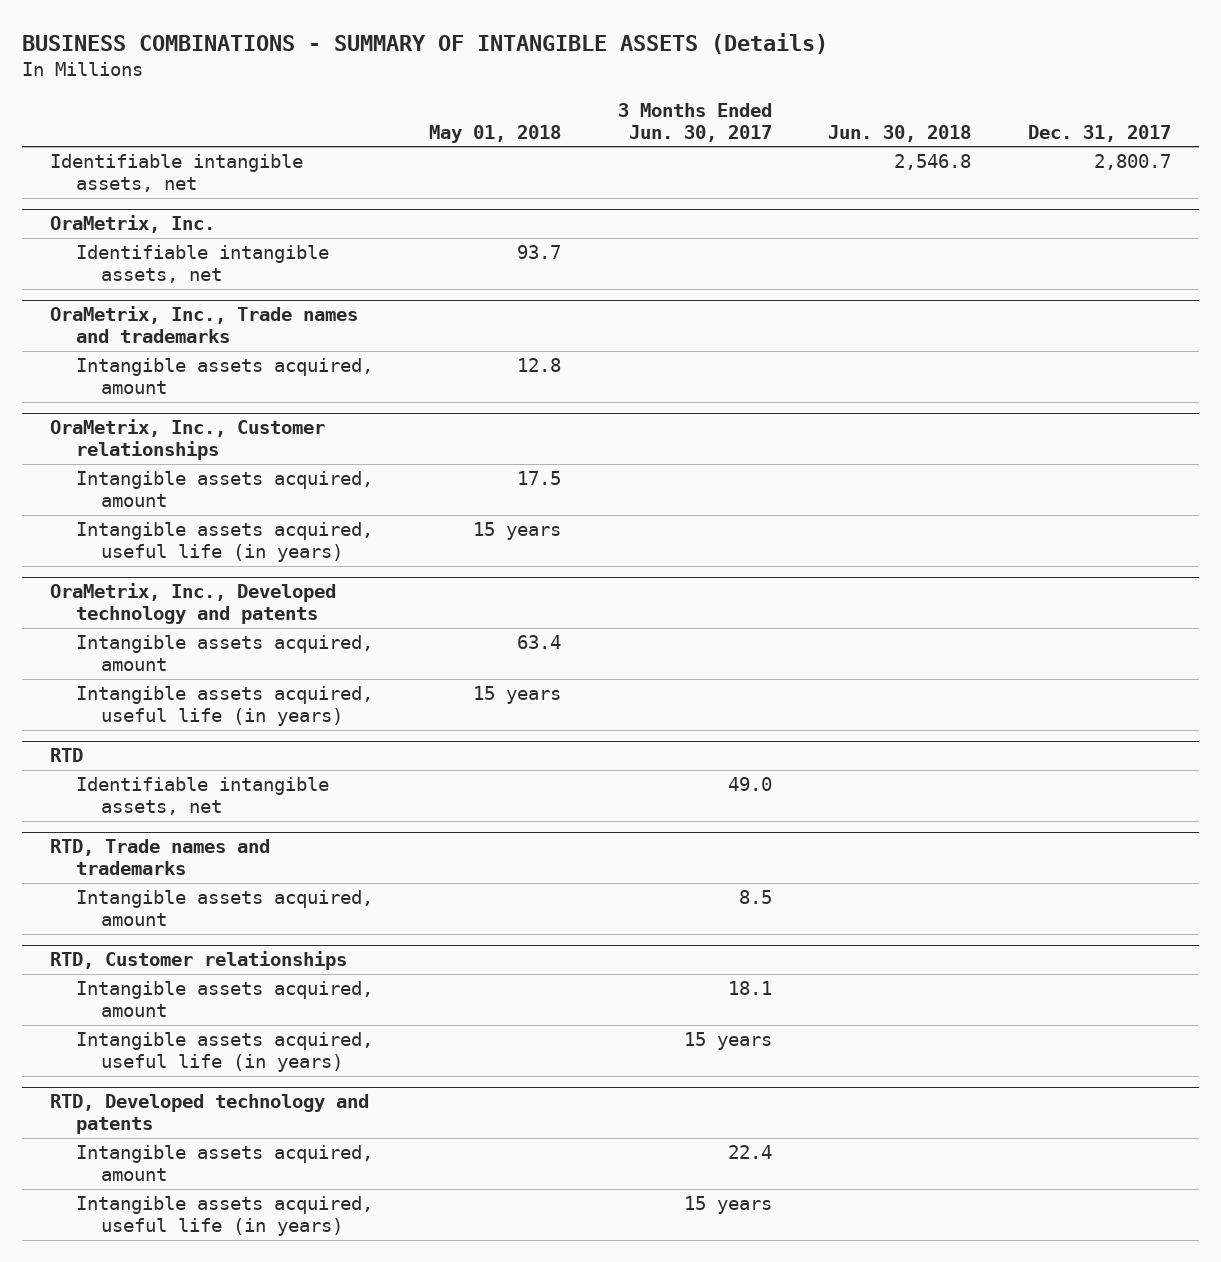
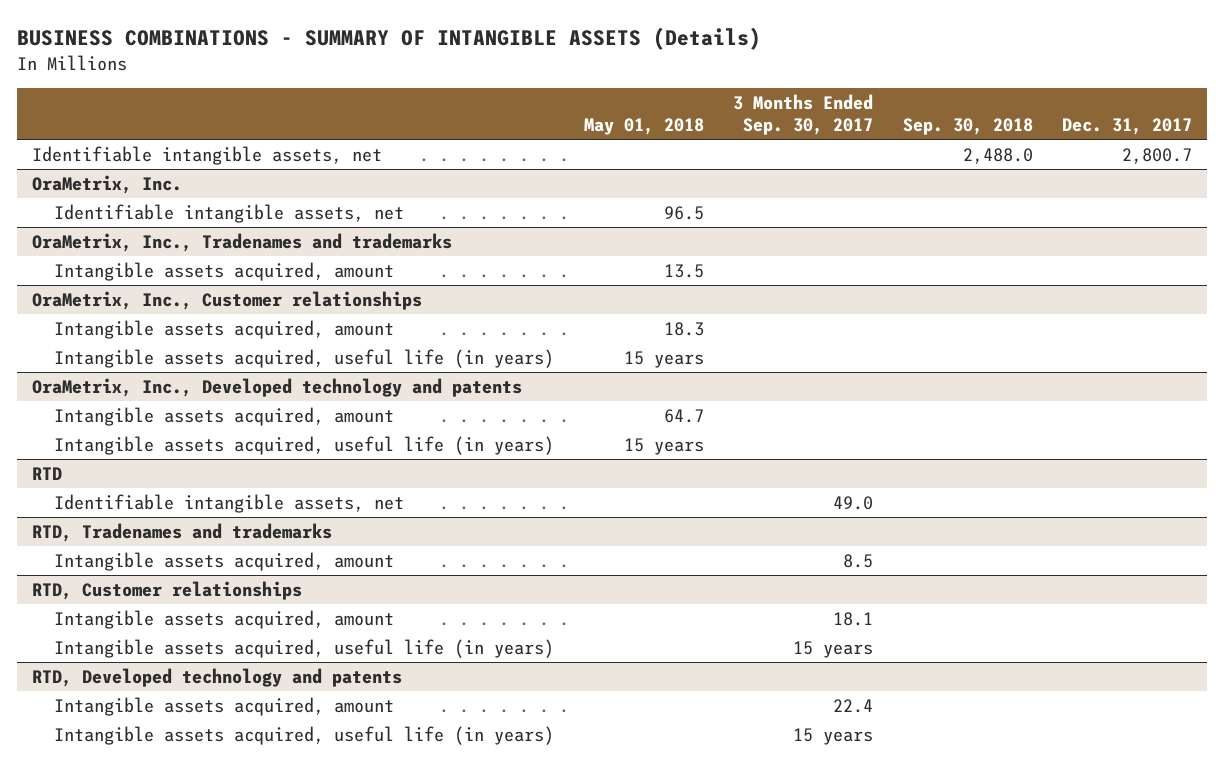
[617,102,772,142] 3 Months Ended Jun. 30, 2017 -> none
[828,124,972,142] Jun. 30, 2018 -> none
none -> [733,93,874,136] 3 Months Ended Sep. 30, 2017
none -> [902,118,1033,136] Sep. 30, 2018
[517,245,562,260] 93.7 -> [663,205,704,220] 96.5
[49,306,358,344] OraMetrix, Inc., Trade names and trademarks -> [32,232,453,252] OraMetrix, Inc., Tradenames and trademarks
[517,358,562,373] 12.8 -> [663,263,704,278] 13.5
[517,471,562,486] 17.5 -> [663,321,704,336] 18.3
[517,635,562,650] 63.4 -> [663,408,704,423] 64.7
[49,839,270,876] RTD, Trade names and trademarks -> [32,522,333,542] RTD, Tradenames and trademarks

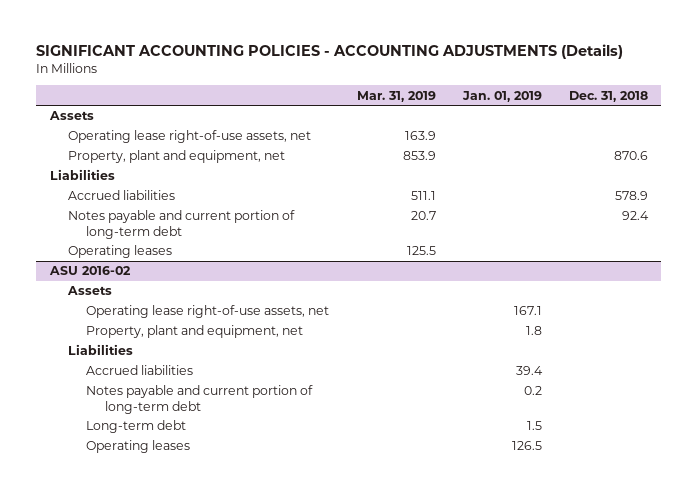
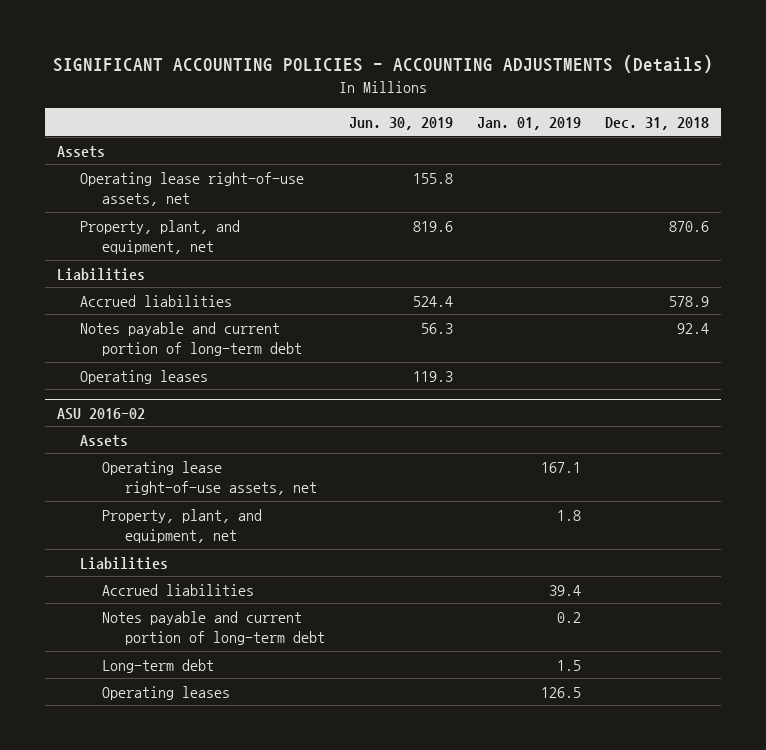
[356,90,436,102] Mar. 31, 2019 -> none
none -> [348,117,453,131] Jun. 30, 2019
[68,150,286,164] Property, plant and equipment, net -> [79,219,240,255] Property, plant, and equipment, net
[86,325,304,339] Property, plant and equipment, net -> [102,508,263,544] Property, plant, and equipment, net

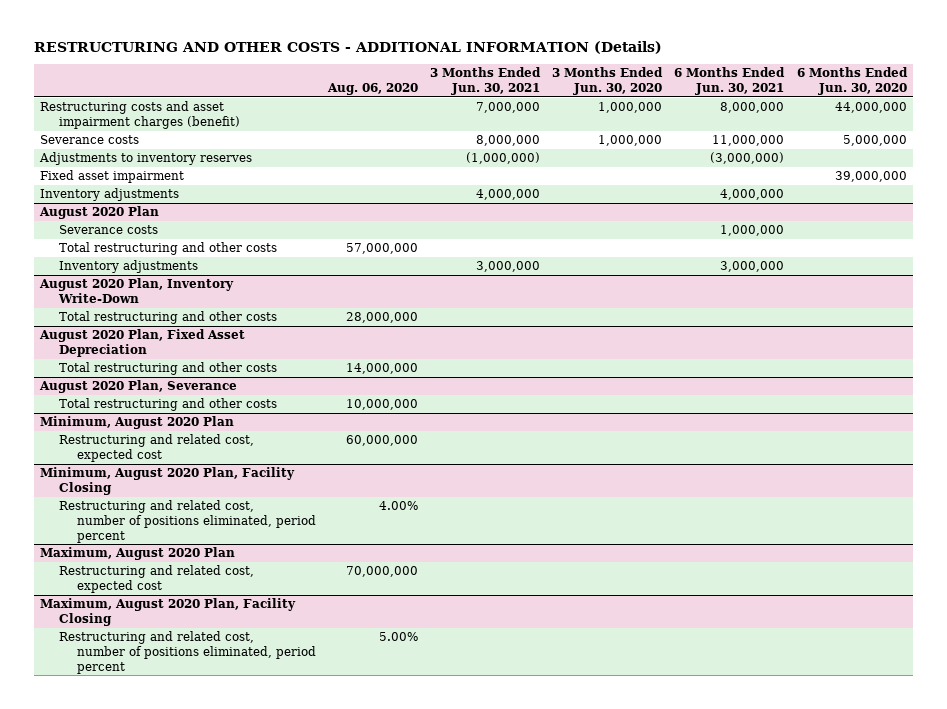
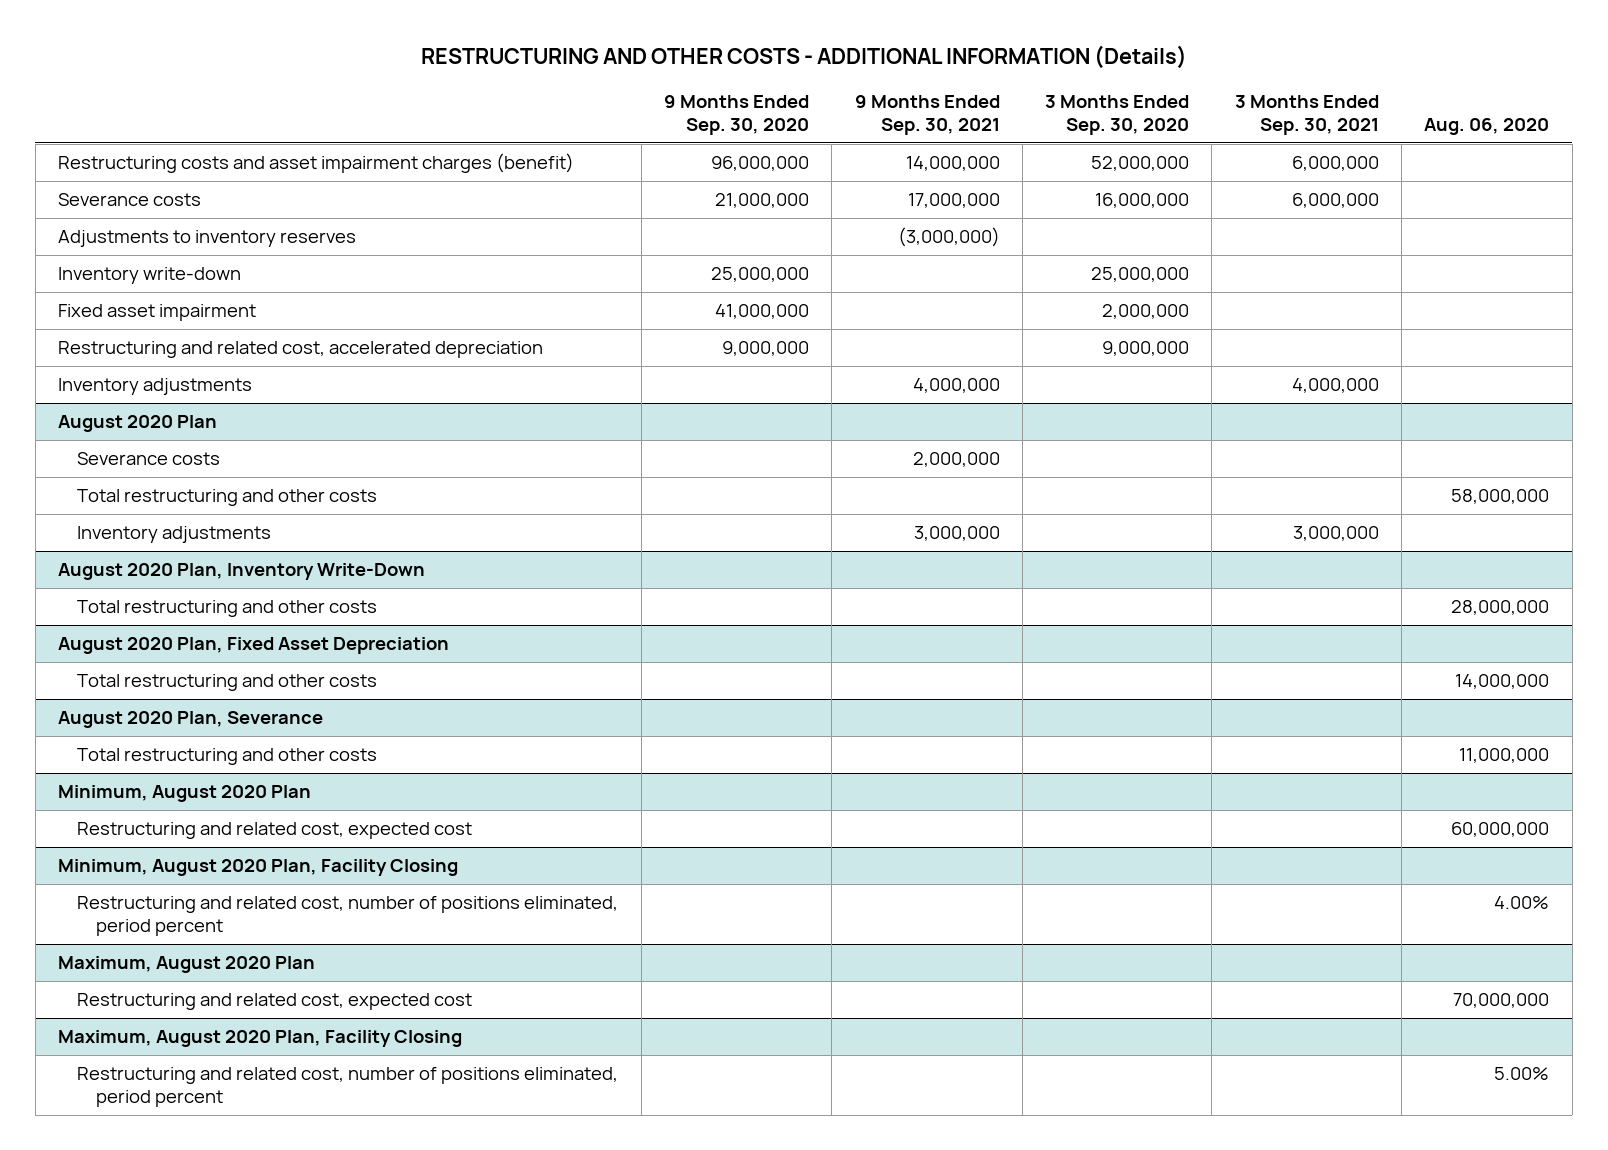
[430,67,542,95] 3 Months Ended Jun. 30, 2021 -> none
[552,67,664,95] 3 Months Ended Jun. 30, 2020 -> none
[674,67,786,95] 6 Months Ended Jun. 30, 2021 -> none
[796,67,908,95] 6 Months Ended Jun. 30, 2020 -> none
none -> [663,95,809,136] 9 Months Ended Sep. 30, 2020
none -> [854,95,1000,136] 9 Months Ended Sep. 30, 2021
none -> [1045,95,1190,136] 3 Months Ended Sep. 30, 2020
none -> [1234,95,1379,136] 3 Months Ended Sep. 30, 2021
none -> [58,267,242,285] Inventory write-down
none -> [58,341,544,359] Restructuring and related cost, accelerated depreciation
[345,243,418,255] 57,000,000 -> [1451,489,1550,505] 58,000,000
[345,399,418,411] 10,000,000 -> [1459,748,1550,764] 11,000,000

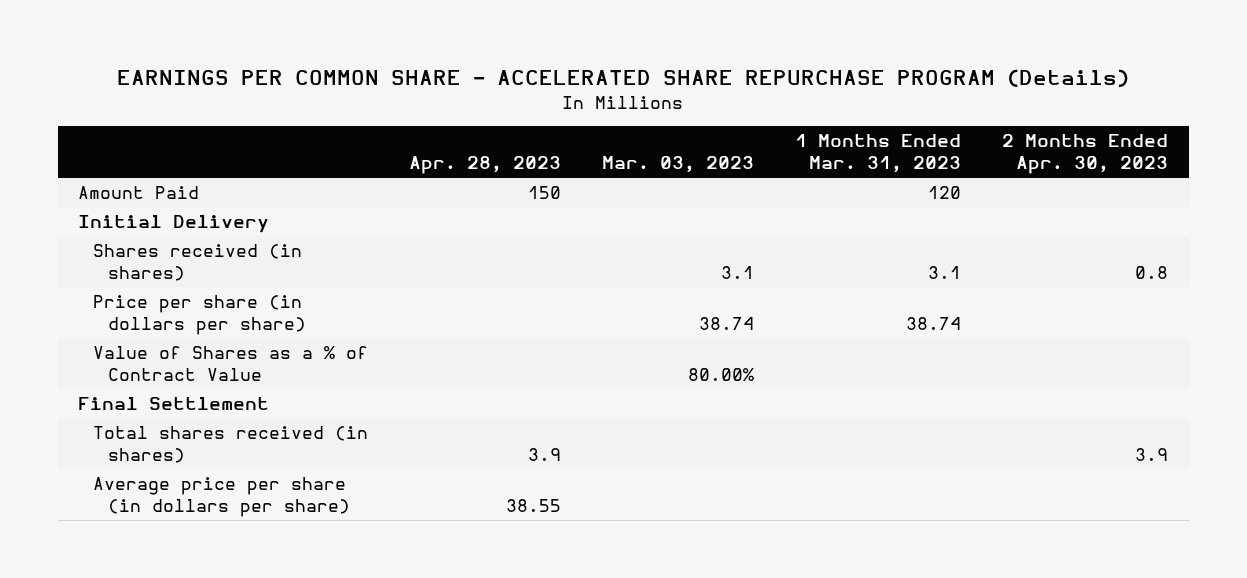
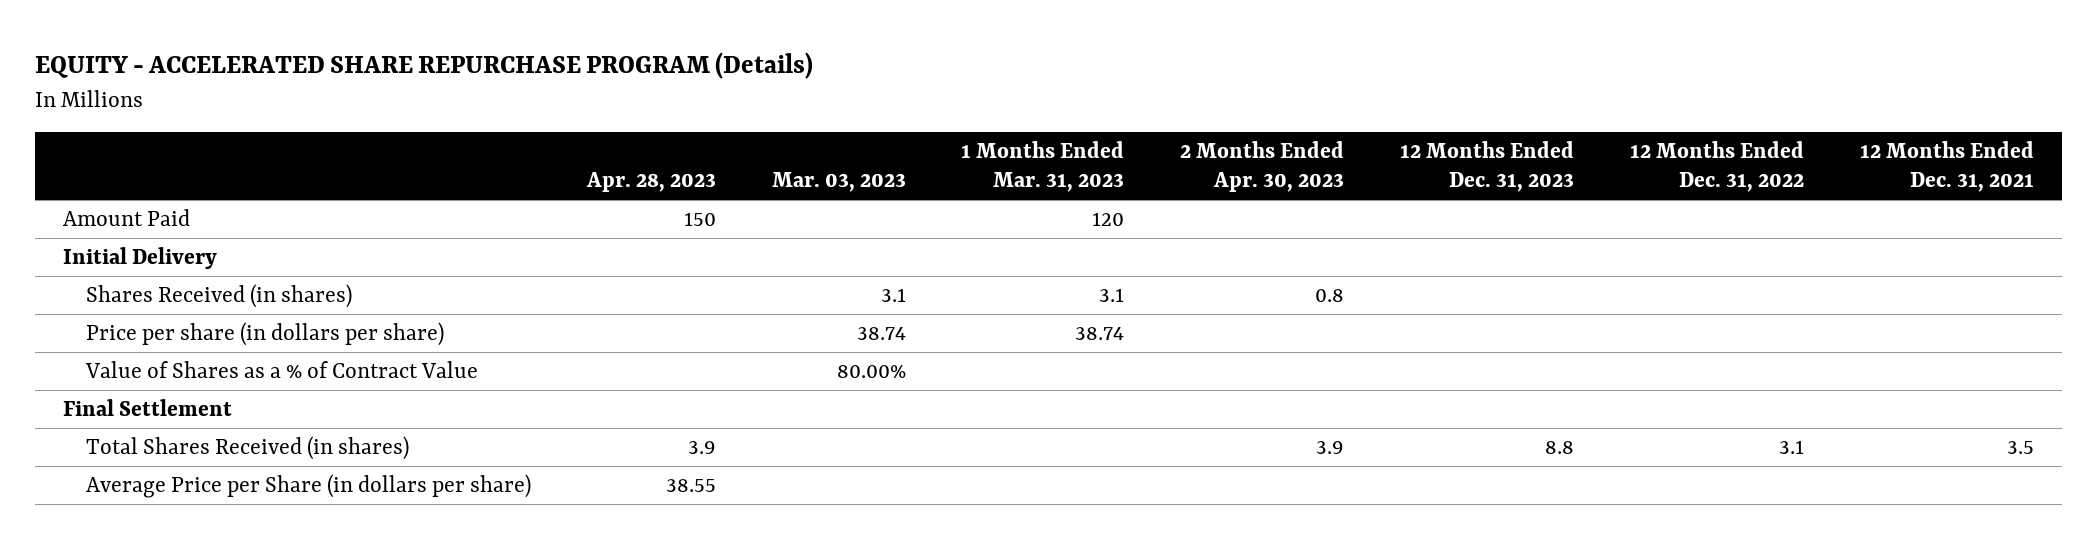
[117,69,1130,88] EARNINGS PER COMMON SHARE - ACCELERATED SHARE REPURCHASE PROGRAM (Details) -> [34,52,813,80] EQUITY - ACCELERATED SHARE REPURCHASE PROGRAM (Details)
none -> [1399,140,1574,193] 12 Months Ended Dec. 31, 2023
none -> [1629,140,1804,193] 12 Months Ended Dec. 31, 2022
none -> [1859,140,2034,193] 12 Months Ended Dec. 31, 2021
[93,244,303,282] Shares received (in shares) -> [85,284,352,309] Shares Received (in shares)
[93,426,369,464] Total shares received (in shares) -> [85,436,409,461] Total Shares Received (in shares)
[93,477,351,518] Average price per share (in dollars per share) -> [85,474,531,499] Average Price per Share (in dollars per share)

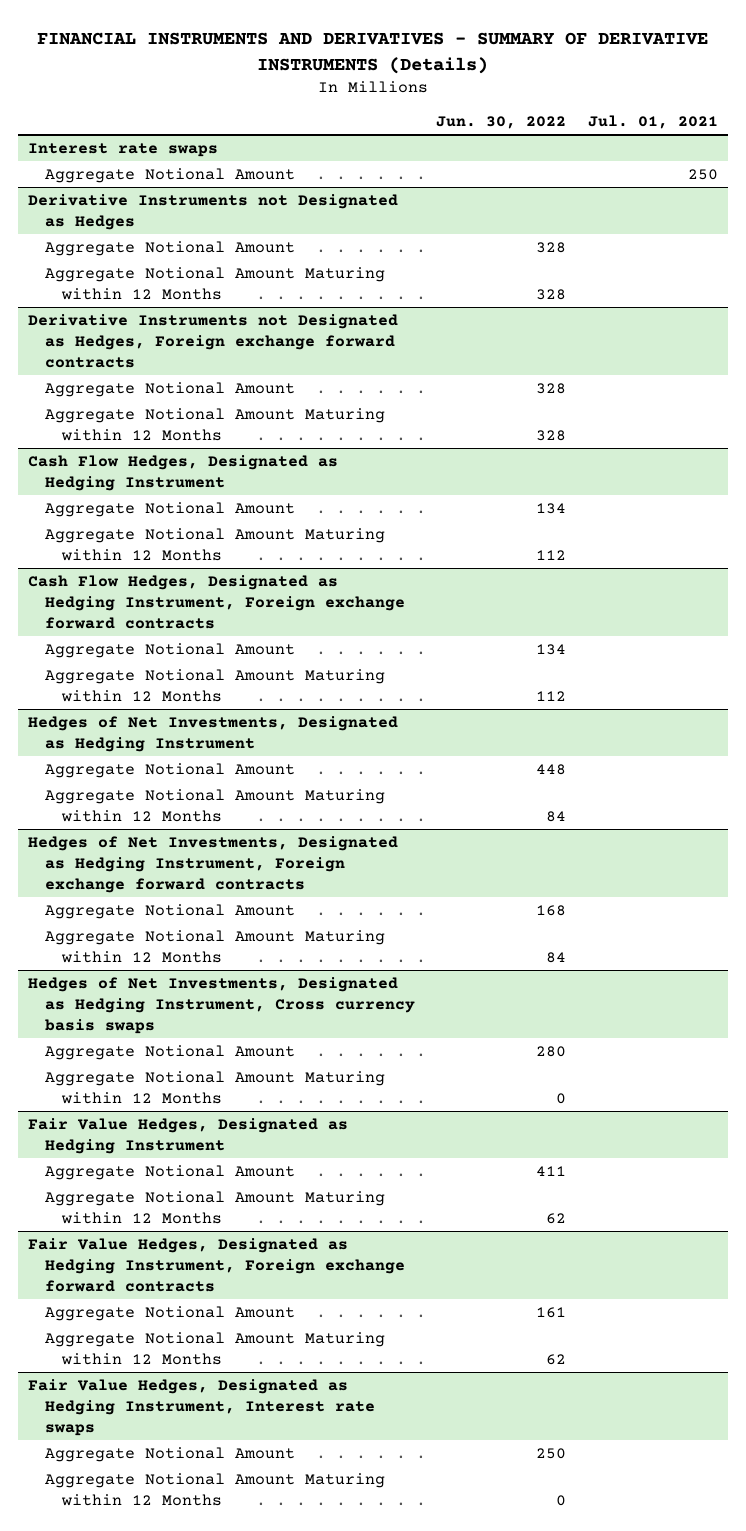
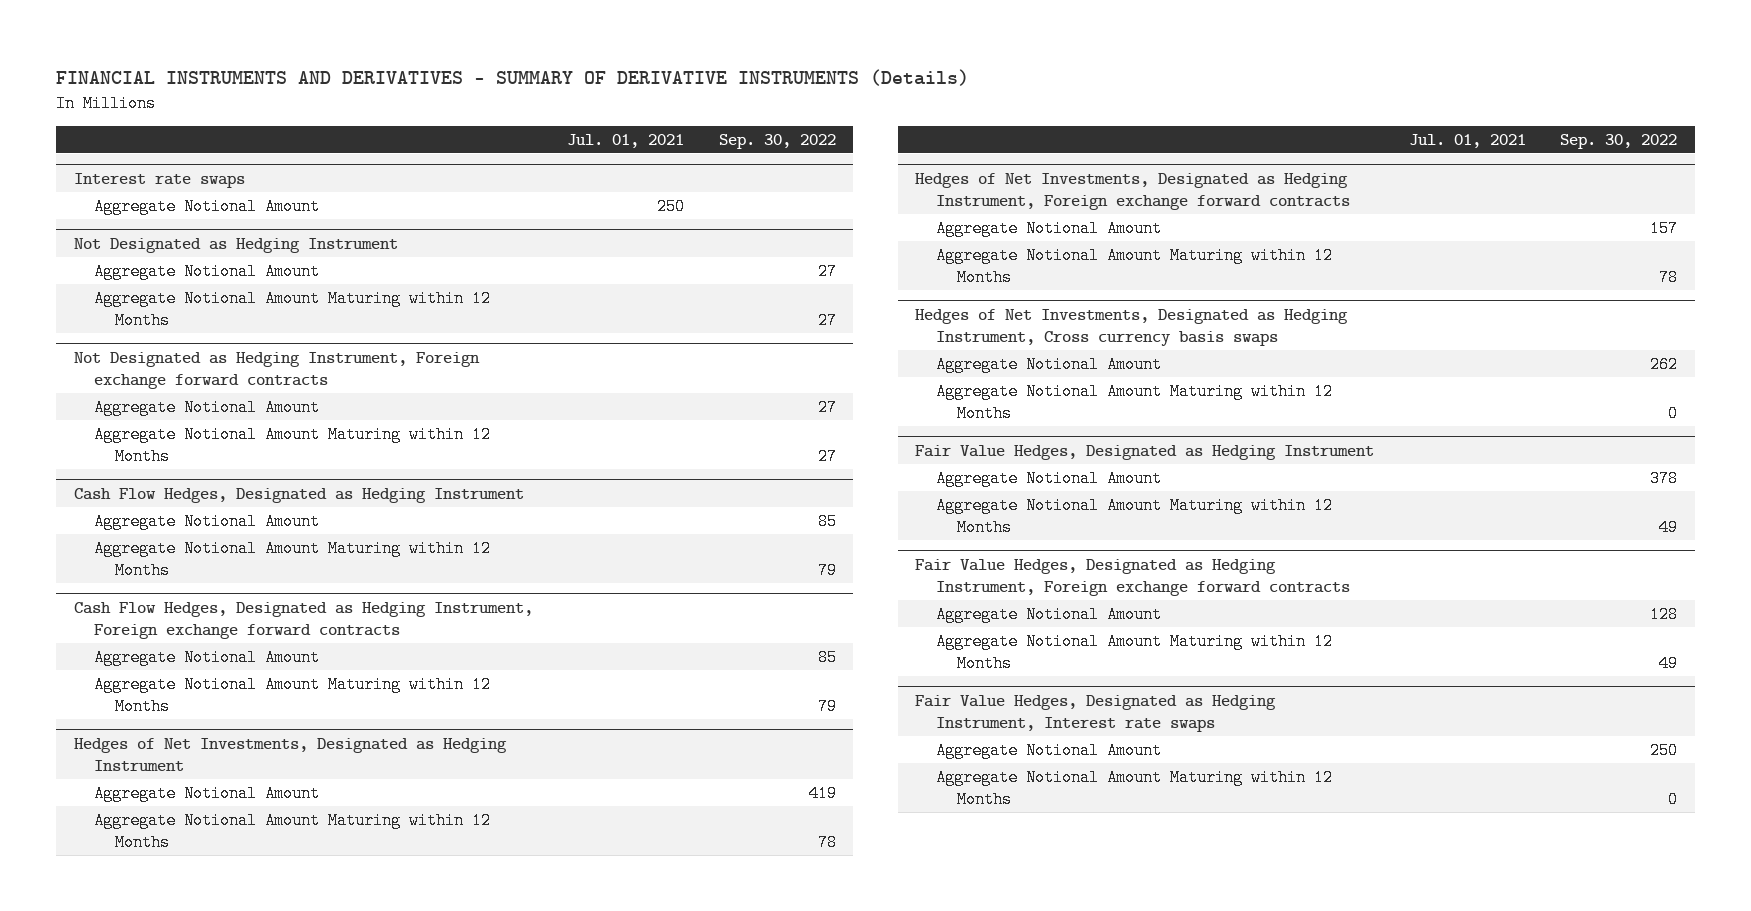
[436,116,567,130] Jun. 30, 2022 -> none
none -> [718,133,836,149] Sep. 30, 2022
[28,193,399,230] Derivative Instruments not Designated as Hedges -> [73,237,398,253] Not Designated as Hedging Instrument
[28,313,399,368] Derivative Instruments not Designated as Hedges, Foreign exchange forward contracts -> [73,351,480,389] Not Designated as Hedging Instrument, Foreign exchange forward contracts

